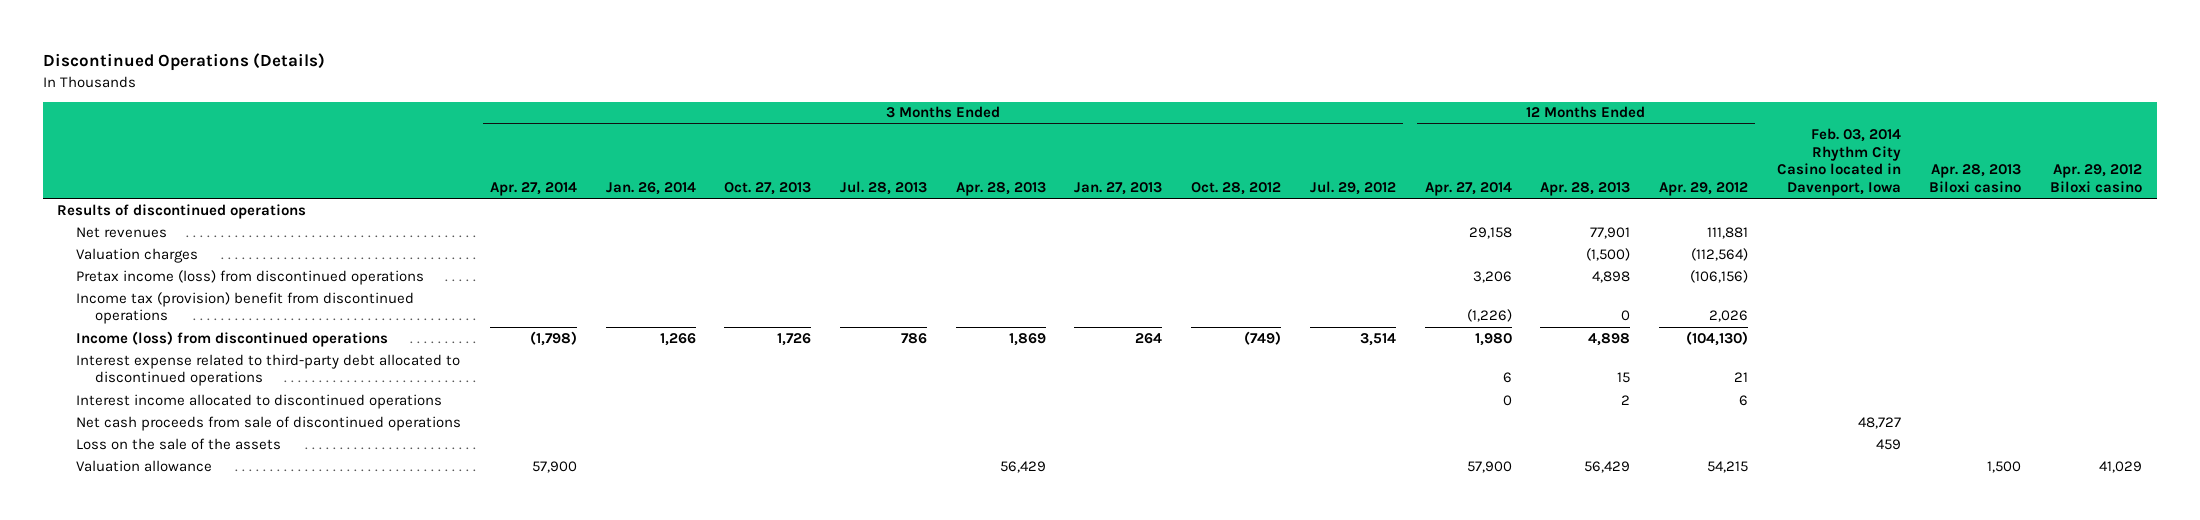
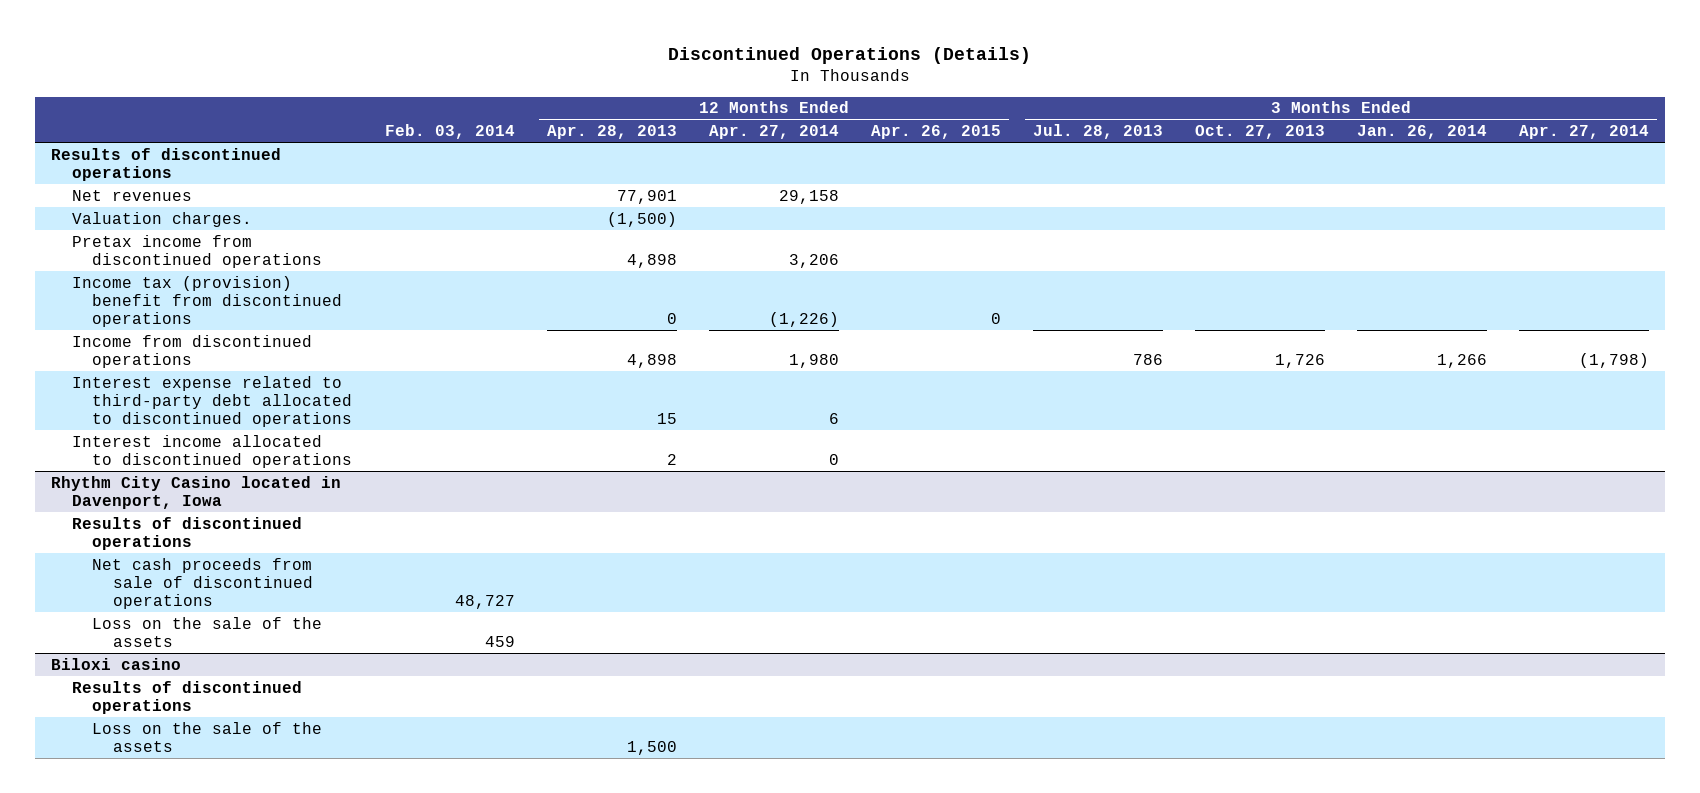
[955,182,1046,197] Apr. 28, 2013 -> none
[1074,182,1163,196] Jan. 27, 2013 -> none
[1191,182,1282,196] Oct. 28, 2012 -> none
[1309,181,1396,196] Jul. 29, 2012 -> none
[1659,182,1749,197] Apr. 29, 2012 -> none
[1776,127,1901,197] Feb. 03, 2014 Rhythm City Casino located in Davenport, Iowa -> none
[1929,164,2022,194] Apr. 28, 2013 Biloxi casino -> none
[2050,164,2143,194] Apr. 29, 2012 Biloxi casino -> none
none -> [384,124,515,140] Feb. 03, 2014
none -> [870,125,1001,140] Apr. 26, 2015
[76,247,199,263] Valuation charges -> [71,211,252,227] Valuation charges.
[76,269,425,285] Pretax income (loss) from discontinued operations -> [71,234,323,268] Pretax income from discontinued operations
[76,330,389,347] Income (loss) from discontinued operations -> [71,334,312,368] Income from discontinued operations
none -> [51,475,342,509] Rhythm City Casino located in Davenport, Iowa
none -> [71,516,302,550] Results of discontinued operations
[76,459,213,472] Valuation allowance -> none
none -> [51,657,182,670] Biloxi casino
none -> [71,680,302,714] Results of discontinued operations
none -> [92,721,323,752] Loss on the sale of the assets

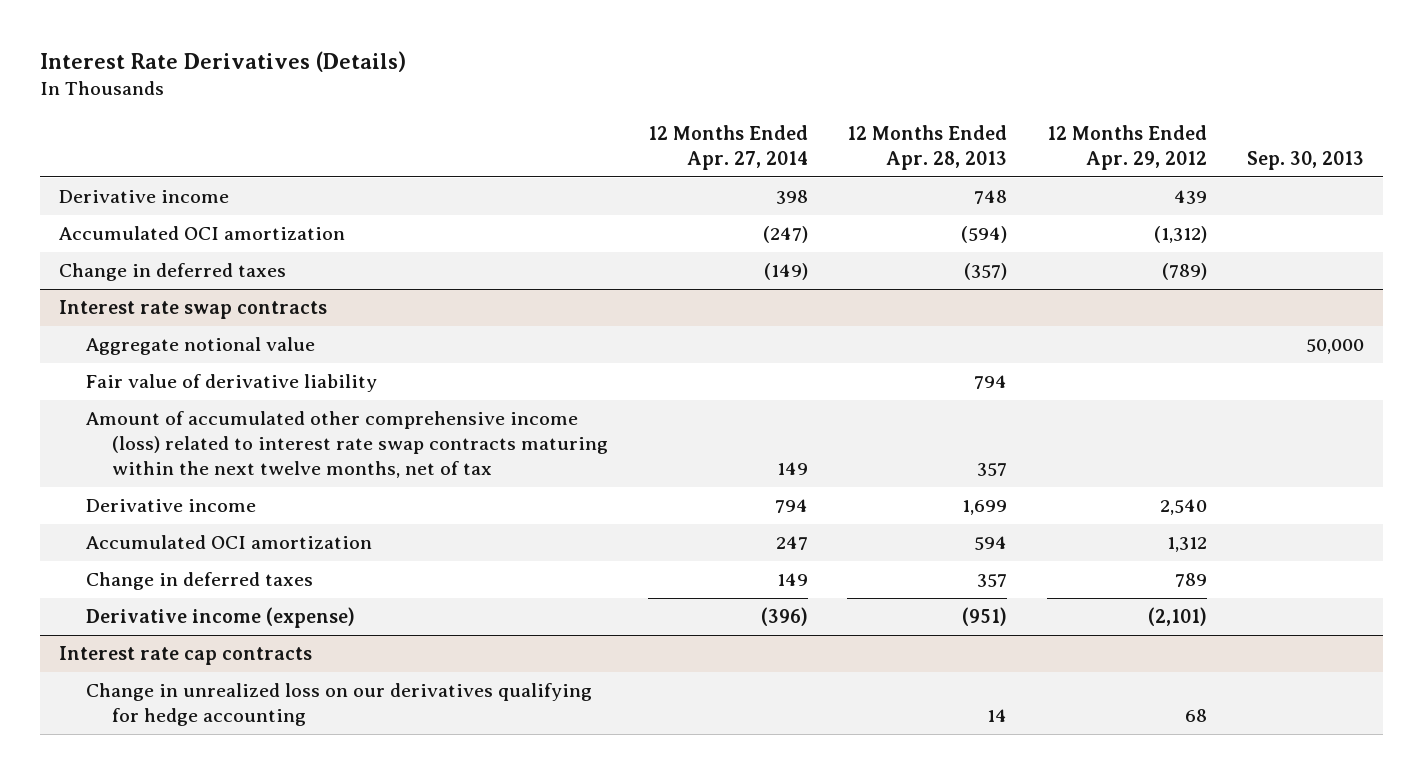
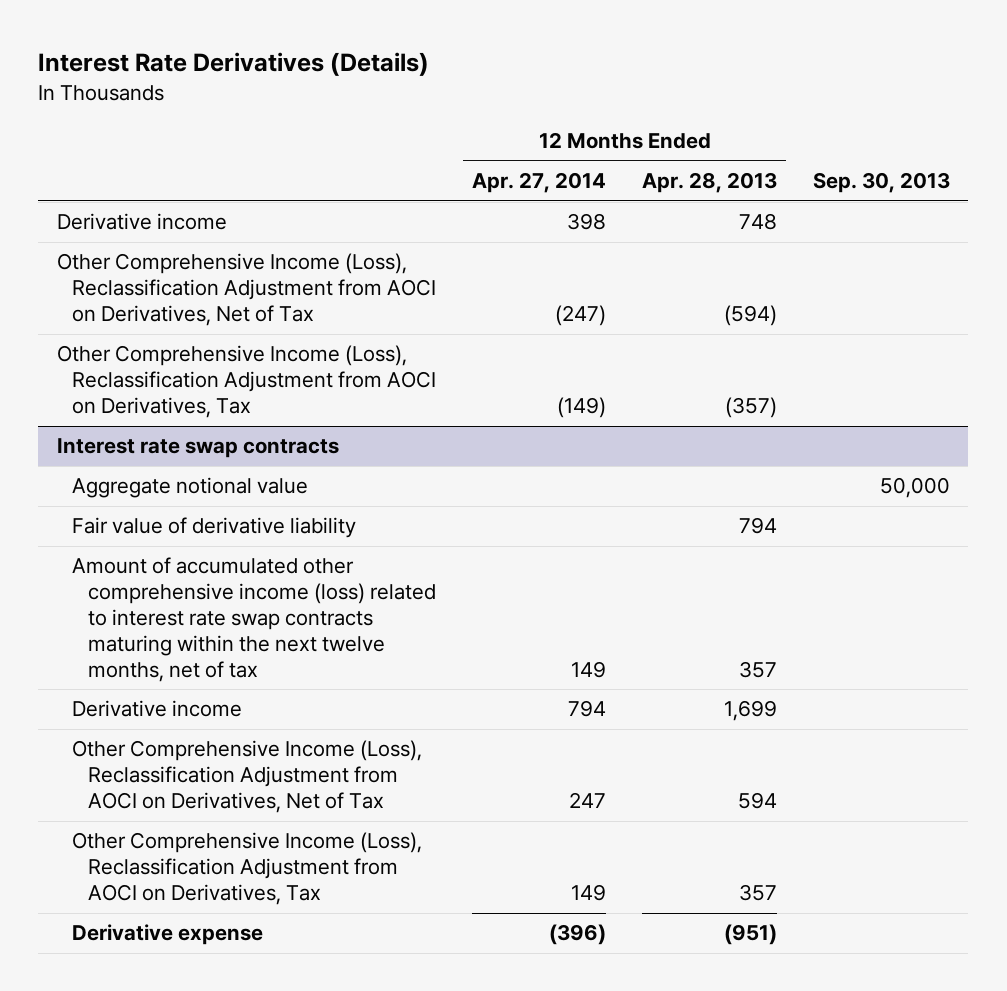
[1046,125,1207,170] 12 Months Ended Apr. 29, 2012 -> none
[59,226,346,241] Accumulated OCI amortization -> [56,253,437,327] Other Comprehensive Income (Loss), Reclassification Adjustment from AOCI on Derivatives, Net of Tax
[59,263,287,282] Change in deferred taxes -> [56,345,437,419] Other Comprehensive Income (Loss), Reclassification Adjustment from AOCI on Derivatives, Tax
[59,646,313,666] Interest rate cap contracts -> none
[85,683,592,727] Change in unrealized loss on our derivatives qualifying for hedge accounting -> none
[85,535,372,550] Accumulated OCI amortization -> [72,740,423,814] Other Comprehensive Income (Loss), Reclassification Adjustment from AOCI on Derivatives, Net of Tax
[85,572,313,591] Change in deferred taxes -> [72,832,423,906] Other Comprehensive Income (Loss), Reclassification Adjustment from AOCI on Derivatives, Tax
[85,607,355,629] Derivative income (expense) -> [72,924,264,946] Derivative expense

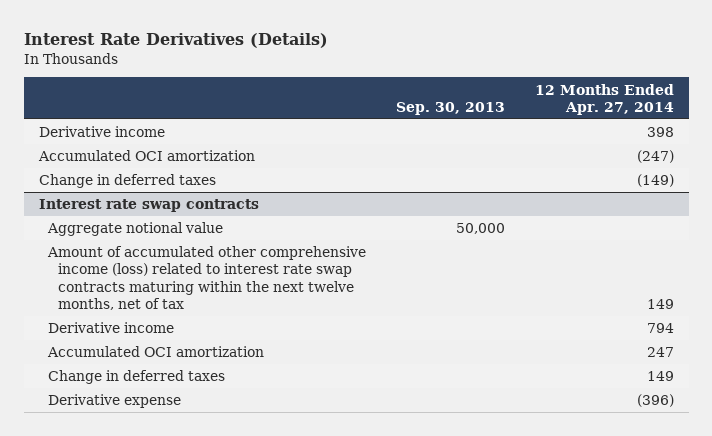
[642,172,778,194] Apr. 28, 2013 -> none
[56,253,437,327] Other Comprehensive Income (Loss), Reclassification Adjustment from AOCI on Derivatives, Net of Tax -> [37,150,255,162] Accumulated OCI amortization
[56,345,437,419] Other Comprehensive Income (Loss), Reclassification Adjustment from AOCI on Derivatives, Tax -> [38,174,216,189] Change in deferred taxes
[72,517,357,539] Fair value of derivative liability -> none
[72,740,423,814] Other Comprehensive Income (Loss), Reclassification Adjustment from AOCI on Derivatives, Net of Tax -> [47,346,265,358] Accumulated OCI amortization
[72,832,423,906] Other Comprehensive Income (Loss), Reclassification Adjustment from AOCI on Derivatives, Tax -> [48,370,226,385] Change in deferred taxes

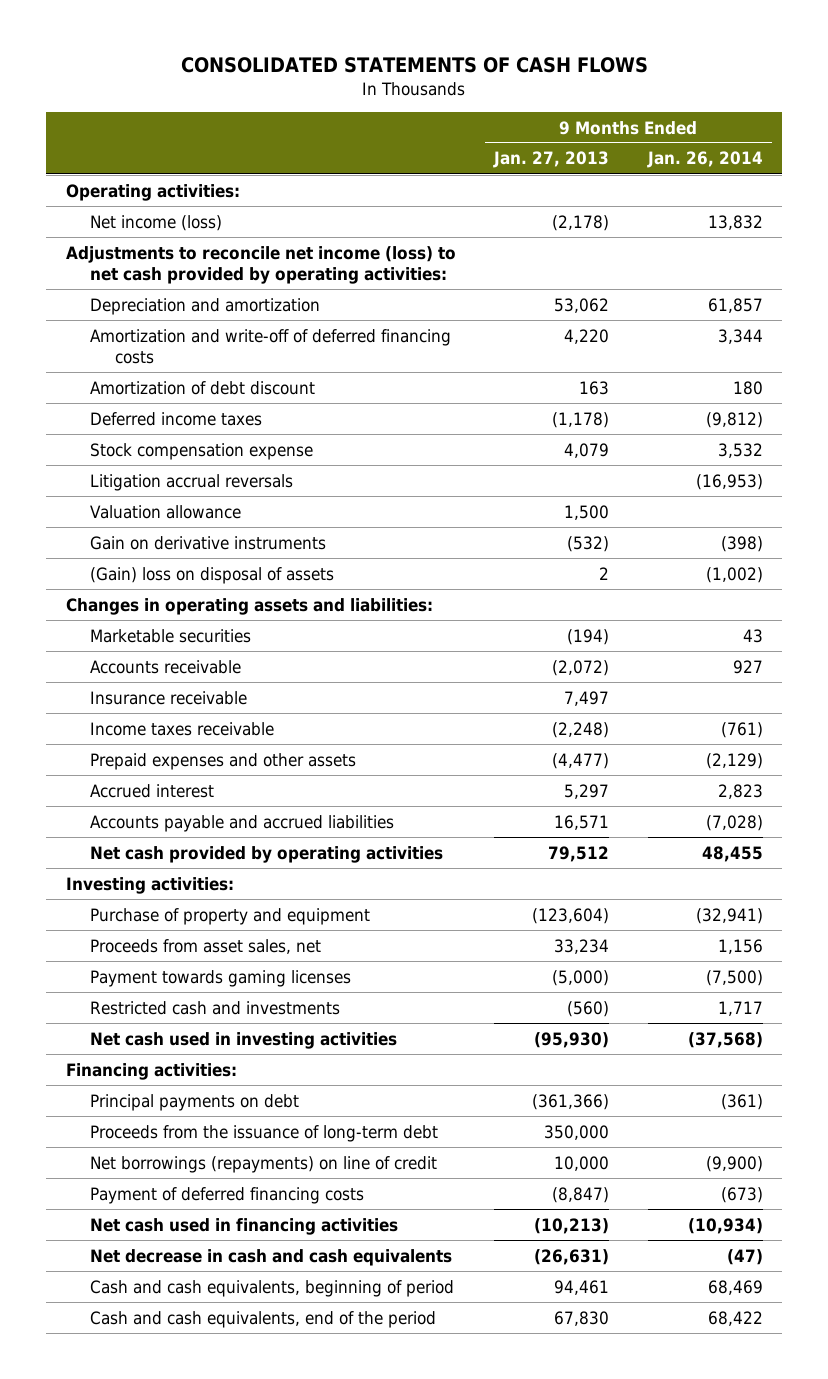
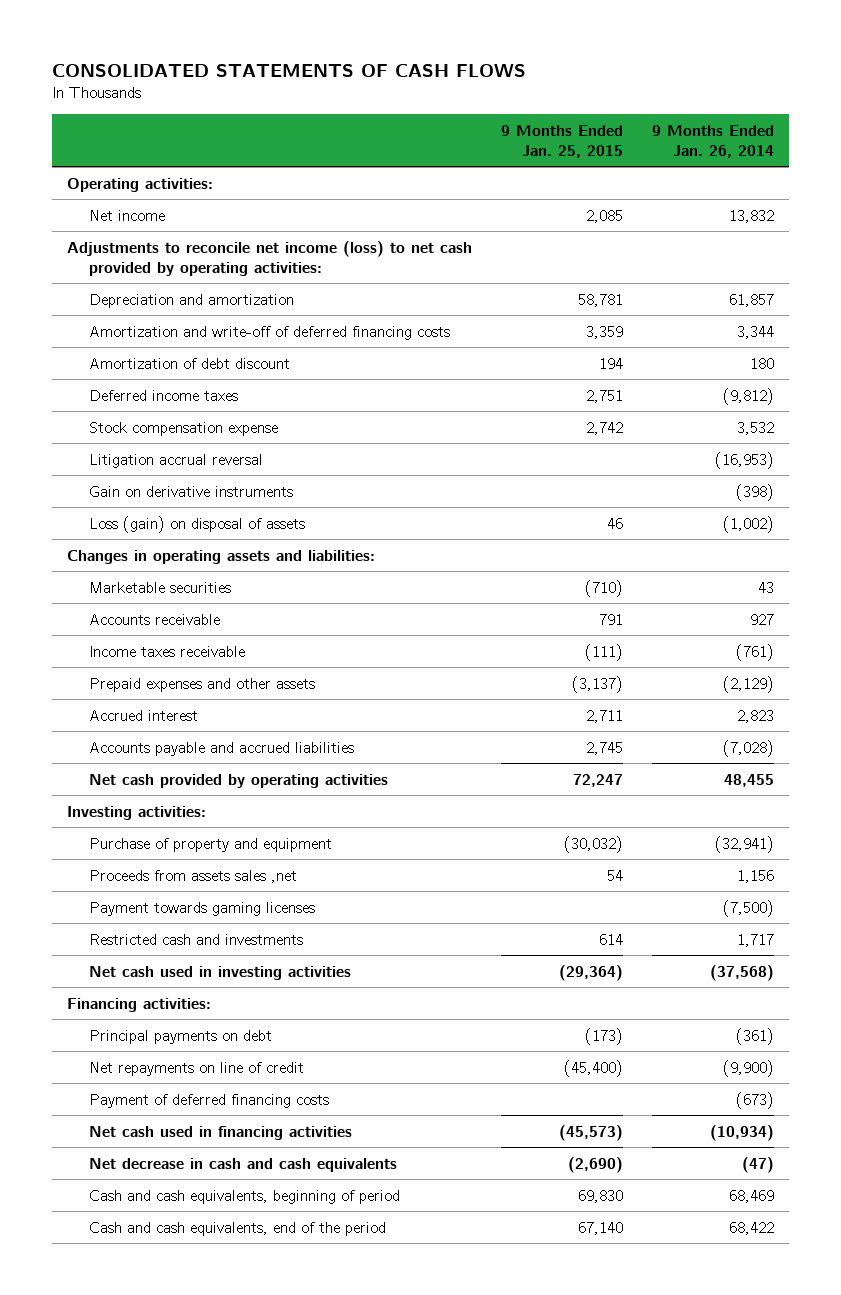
[493,151,610,169] Jan. 27, 2013 -> none
none -> [500,124,623,158] 9 Months Ended Jan. 25, 2015
[90,214,223,231] Net income (loss) -> [89,209,166,221] Net income
[90,504,242,519] Valuation allowance -> none
[90,473,294,491] Litigation accrual reversals -> [89,453,264,468] Litigation accrual reversal
[90,566,335,584] (Gain) loss on disposal of assets -> [89,515,306,533] Loss (gain) on disposal of assets
[90,690,248,705] Insurance receivable -> none
[90,938,322,954] Proceeds from asset sales, net -> [89,869,298,883] Proceeds from assets sales ,net
[90,1124,439,1142] Proceeds from the issuance of long-term debt -> none
[90,1155,438,1173] Net borrowings (repayments) on line of credit -> [89,1061,305,1076] Net repayments on line of credit

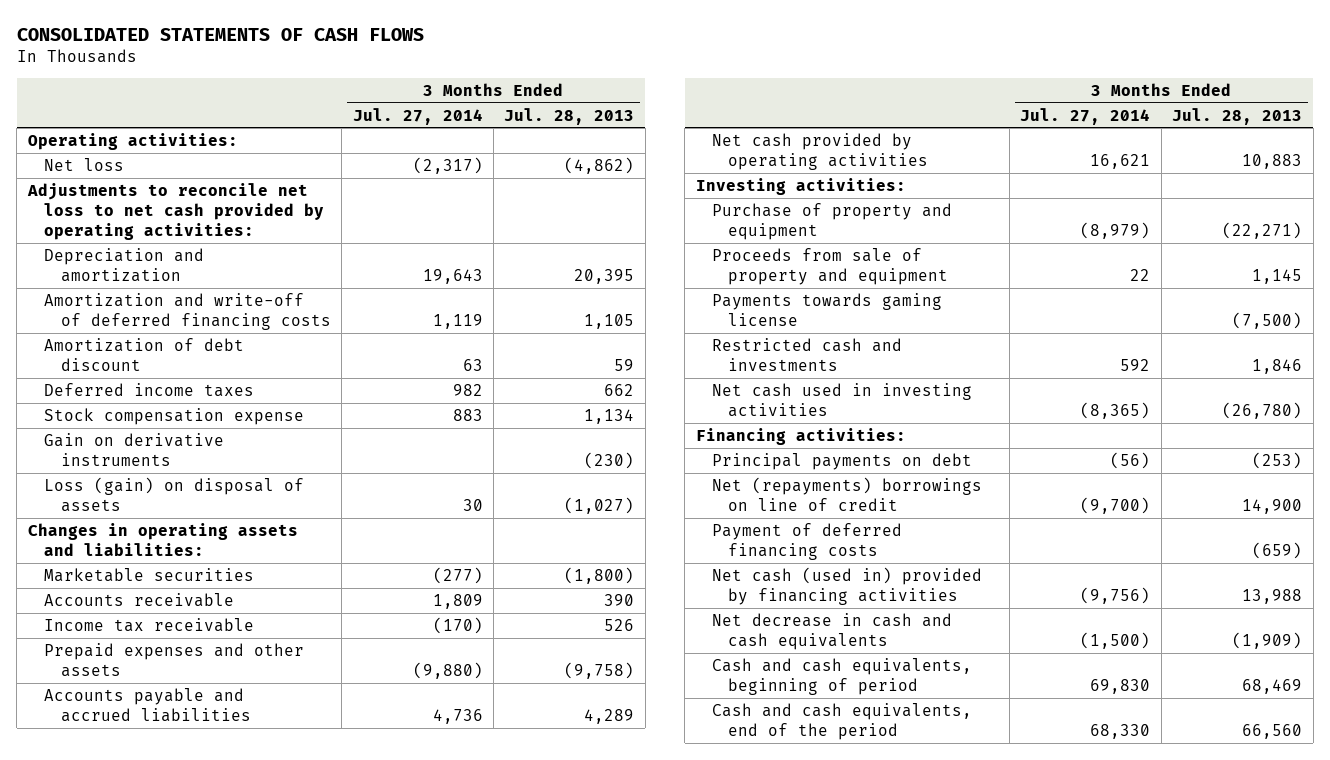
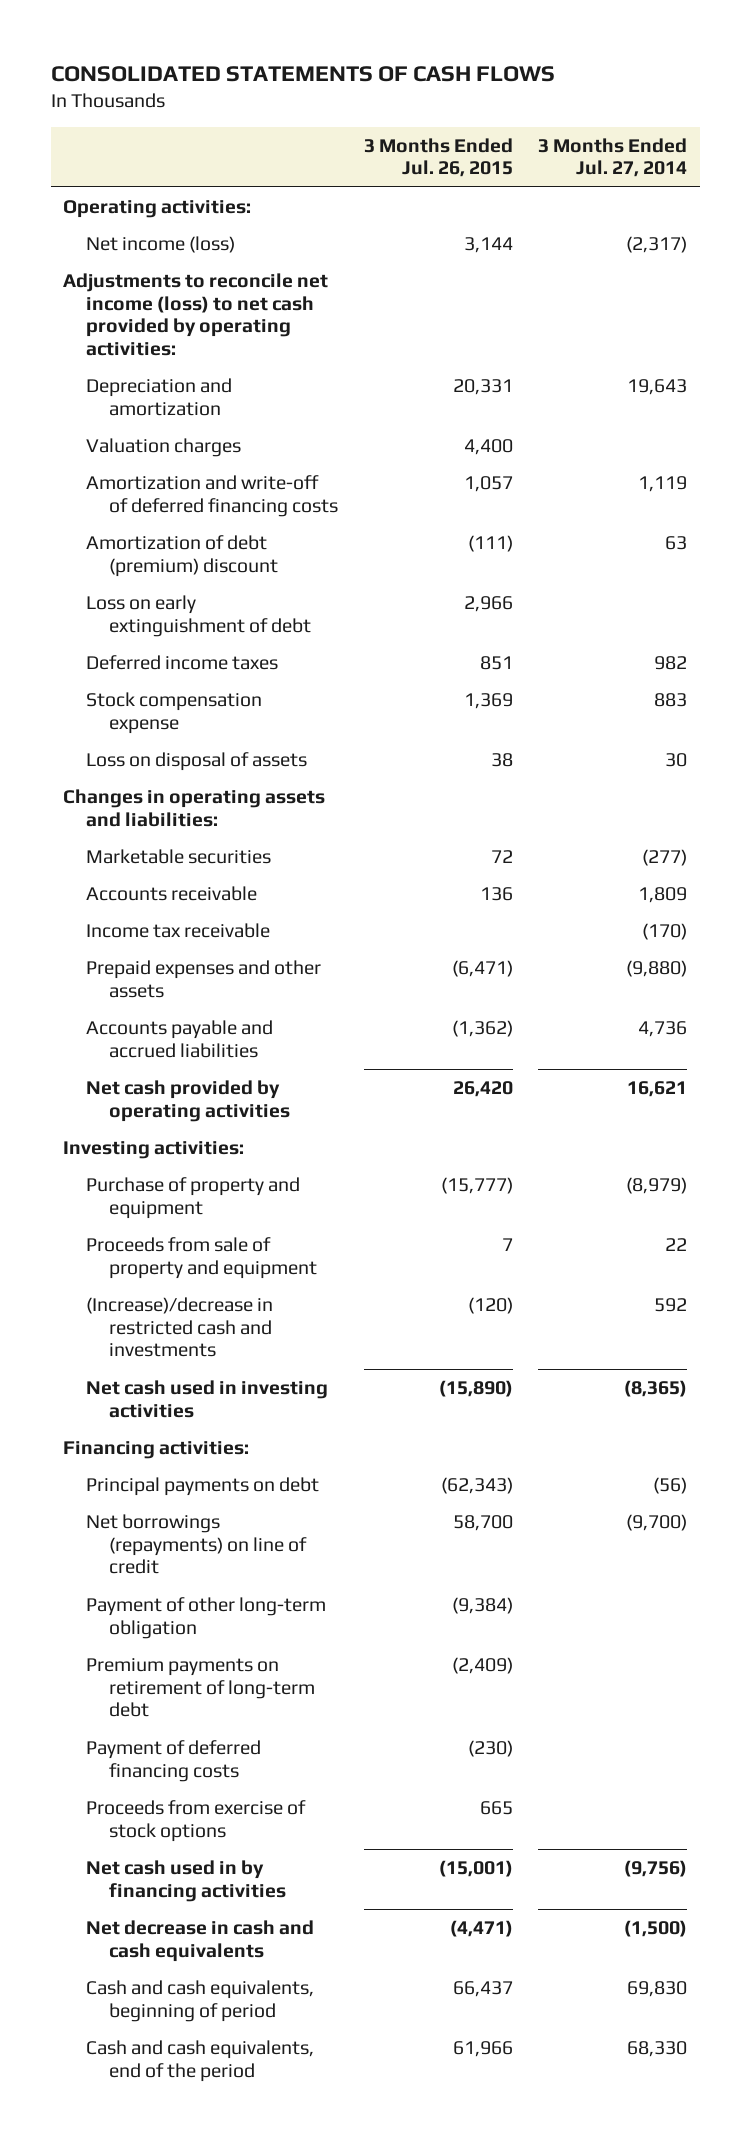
[504,107,635,125] Jul. 28, 2013 -> none
none -> [363,137,513,178] 3 Months Ended Jul. 26, 2015
[44,157,125,171] Net loss -> [86,236,236,254] Net income (loss)
[26,182,325,241] Adjustments to reconcile net loss to net cash provided by operating activities: -> [63,273,329,356] Adjustments to reconcile net income (loss) to net cash provided by operating activities:
none -> [86,438,242,458] Valuation charges
[44,337,245,371] Amortization of debt discount -> [86,535,279,577] Amortization of debt (premium) discount
none -> [86,595,312,637] Loss on early extinguishment of debt
[44,432,225,466] Gain on derivative instruments -> none
[44,476,305,512] Loss (gain) on disposal of assets -> [86,752,308,772] Loss on disposal of assets
[712,292,943,326] Payments towards gaming license -> none
[712,337,903,371] Restricted cash and investments -> [86,1297,274,1358] (Increase)/decrease in restricted cash and investments
[712,476,983,511] Net (repayments) borrowings on line of credit -> [86,1514,308,1575] Net borrowings (repayments) on line of credit
none -> [86,1597,327,1639] Payment of other long-term obligation
none -> [86,1658,316,1718] Premium payments on retirement of long-term debt
none -> [86,1800,307,1842] Proceeds from exercise of stock options
[712,566,983,605] Net cash (used in) provided by financing activities -> [86,1860,287,1902] Net cash used in by financing activities

